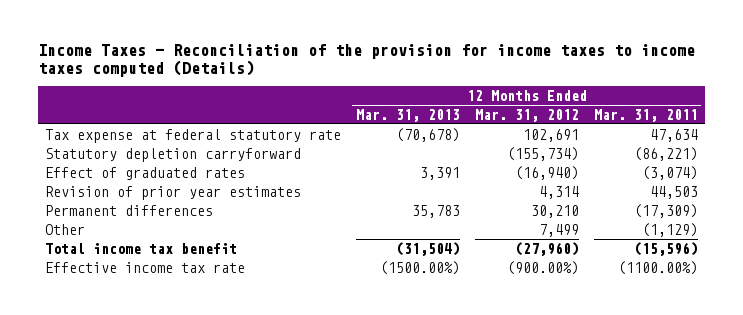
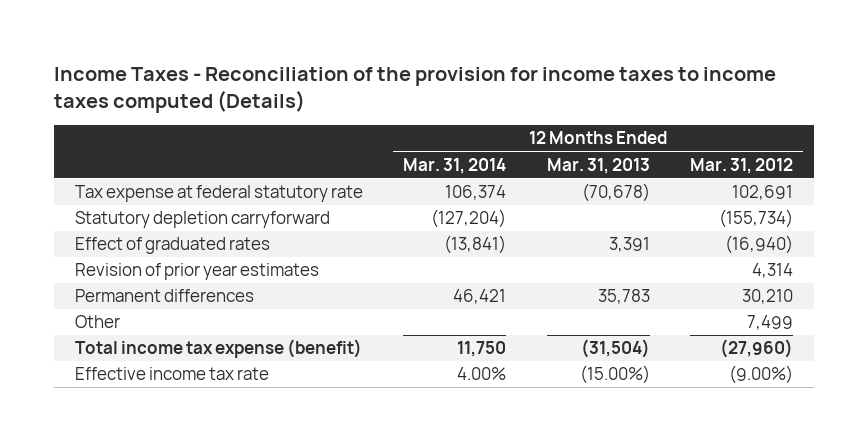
[593,108,698,122] Mar. 31, 2011 -> none
none -> [403,157,507,174] Mar. 31, 2014
[45,242,238,254] Total income tax benefit -> [74,339,362,359] Total income tax expense (benefit)
[379,260,460,275] (1500.00%) -> [579,365,650,385] (15.00%)
[506,260,579,275] (900.00%) -> [729,365,794,385] (9.00%)

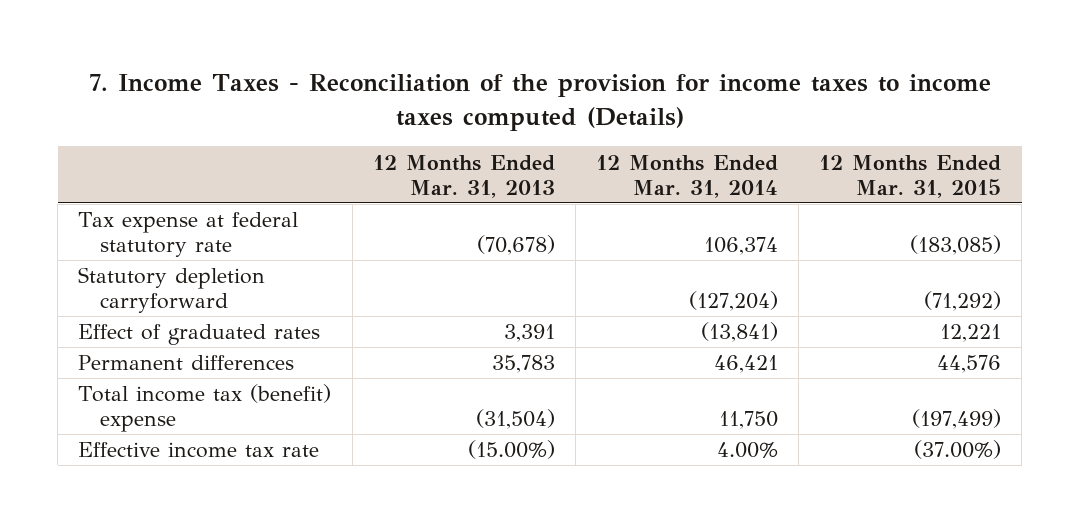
[54,66,777,113] Income Taxes - Reconciliation of the provision for income taxes to income taxes computed (Details) -> [88,74,991,131] 7. Income Taxes - Reconciliation of the provision for income taxes to income taxes computed (Details)
[690,157,794,174] Mar. 31, 2012 -> none
none -> [819,154,1002,198] 12 Months Ended Mar. 31, 2015
[74,263,319,281] Revision of prior year estimates -> none
[74,315,120,329] Other -> none
[74,339,362,359] Total income tax expense (benefit) -> [78,384,332,433] Total income tax (benefit) expense

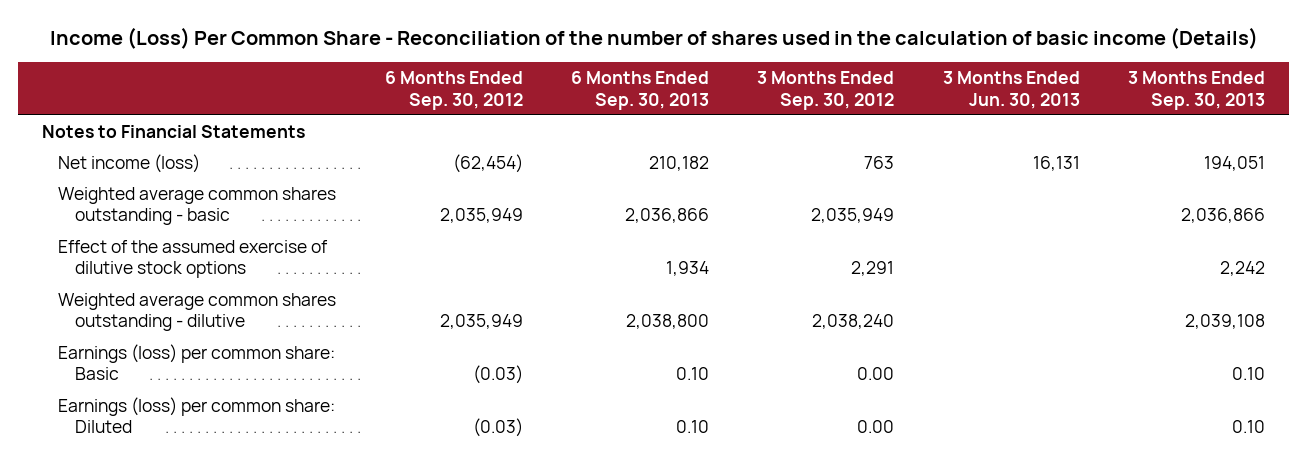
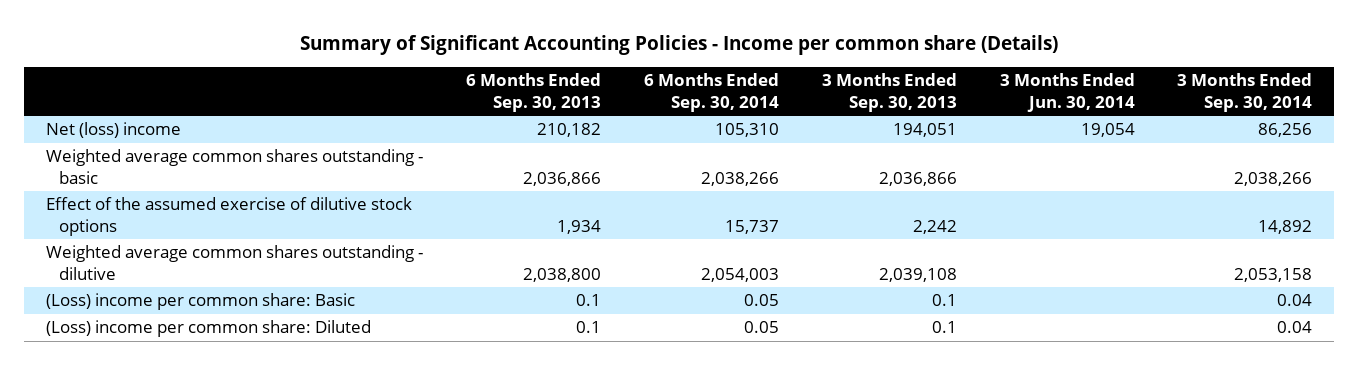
[49,26,1258,49] Income (Loss) Per Common Share - Reconciliation of the number of shares used in the calculation of basic income (Details) -> [300,35,1059,56] Summary of Significant Accounting Policies - Income per common share (Details)
[384,71,523,110] 6 Months Ended Sep. 30, 2012 -> none
[757,71,895,110] 3 Months Ended Sep. 30, 2012 -> none
[942,71,1080,109] 3 Months Ended Jun. 30, 2013 -> none
none -> [643,73,779,112] 6 Months Ended Sep. 30, 2014
none -> [999,73,1135,112] 3 Months Ended Jun. 30, 2014
none -> [1177,73,1313,112] 3 Months Ended Sep. 30, 2014
[42,124,306,138] Notes to Financial Statements -> none
[58,153,201,173] Net income (loss) -> [45,122,181,139] Net (loss) income
[58,343,336,381] Earnings (loss) per common share: Basic -> [45,293,355,311] (Loss) income per common share: Basic
[676,367,710,381] 0.10 -> [575,294,601,307] 0.1
[1232,367,1266,381] 0.10 -> [931,294,957,307] 0.1
[58,396,336,434] Earnings (loss) per common share: Diluted -> [45,320,371,338] (Loss) income per common share: Diluted
[676,420,710,434] 0.10 -> [575,321,601,334] 0.1
[1232,420,1266,434] 0.10 -> [931,321,957,334] 0.1

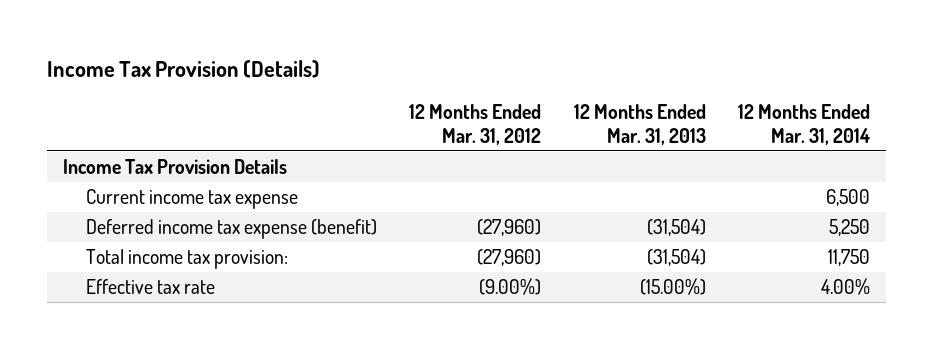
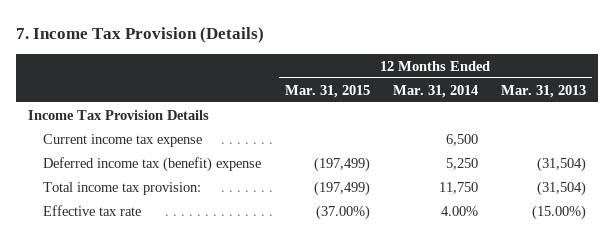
[47,60,321,79] Income Tax Provision (Details) -> [16,27,265,44] 7. Income Tax Provision (Details)
[409,103,542,145] 12 Months Ended Mar. 31, 2012 -> none
none -> [284,84,370,98] Mar. 31, 2015
[86,219,378,240] Deferred income tax expense (benefit) -> [43,156,262,172] Deferred income tax (benefit) expense

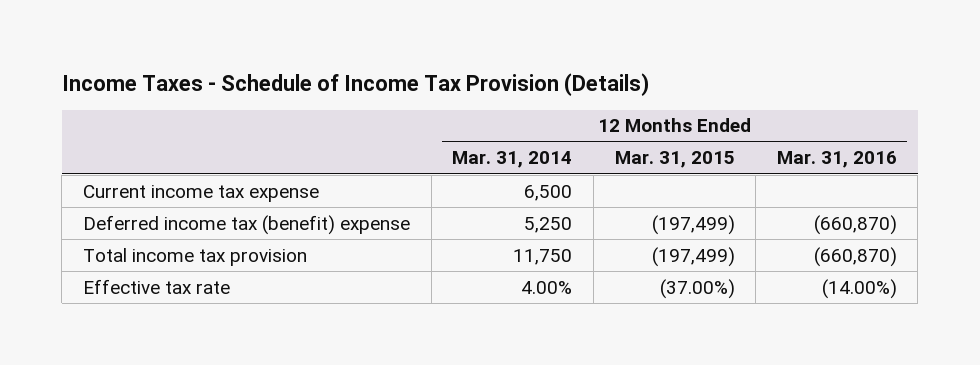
[16,27,265,44] 7. Income Tax Provision (Details) -> [61,72,649,96] Income Taxes - Schedule of Income Tax Provision (Details)
[501,84,587,98] Mar. 31, 2013 -> none
none -> [776,151,897,169] Mar. 31, 2016
[28,109,210,120] Income Tax Provision Details -> none
[43,181,202,195] Total income tax provision: -> [82,247,307,266] Total income tax provision

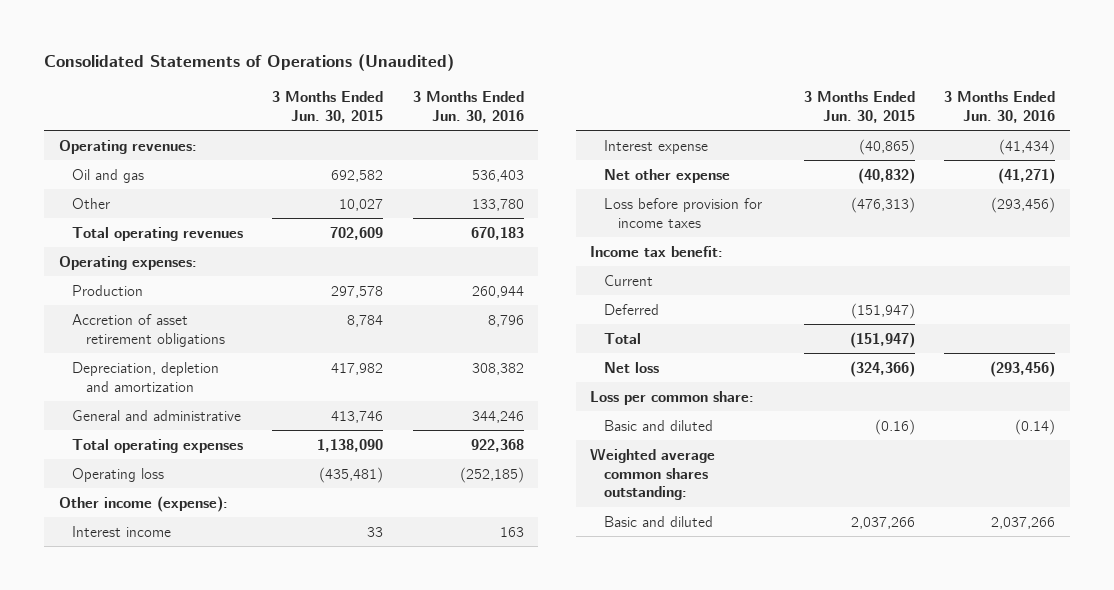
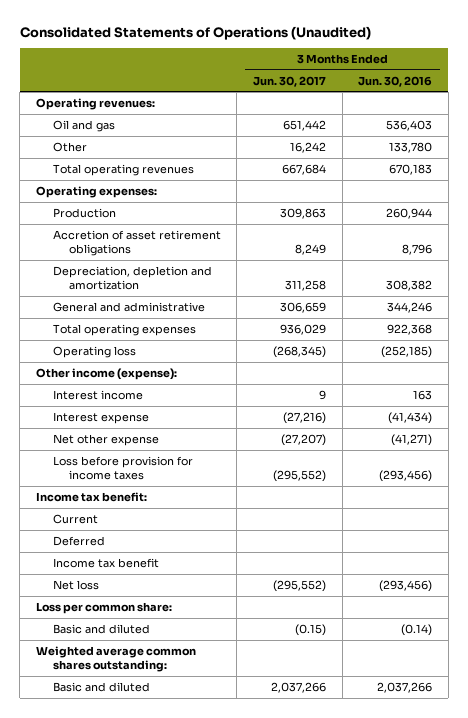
[272,90,384,123] 3 Months Ended Jun. 30, 2015 -> none
none -> [253,75,327,87] Jun. 30, 2017
[603,332,641,344] Total -> [52,557,159,568] Income tax benefit

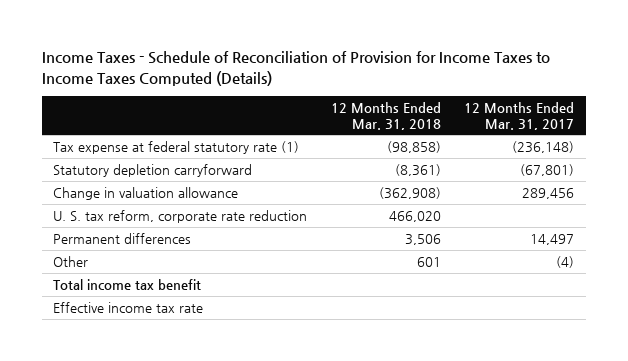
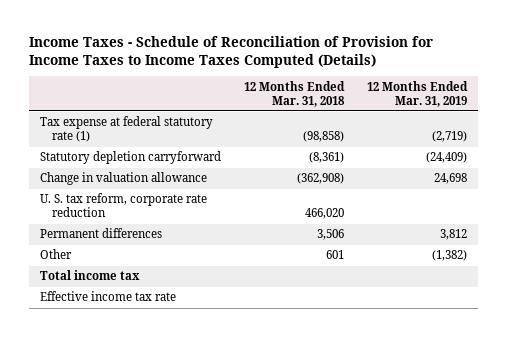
[464,101,575,130] 12 Months Ended Mar. 31, 2017 -> none
none -> [366,80,468,107] 12 Months Ended Mar. 31, 2019
[53,279,202,291] Total income tax benefit -> [40,270,141,281] Total income tax

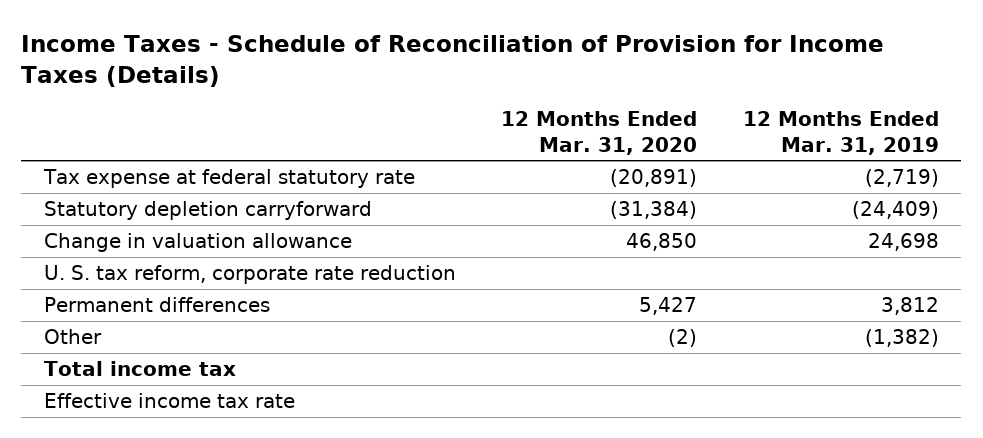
[28,35,433,68] Income Taxes - Schedule of Reconciliation of Provision for Income Taxes to Income Taxes Computed (Details) -> [21,35,885,88] Income Taxes - Schedule of Reconciliation of Provision for Income Taxes (Details)
[243,80,345,107] 12 Months Ended Mar. 31, 2018 -> none
none -> [501,111,698,155] 12 Months Ended Mar. 31, 2020
[40,116,214,143] Tax expense at federal statutory rate (1) -> [43,169,416,189] Tax expense at federal statutory rate

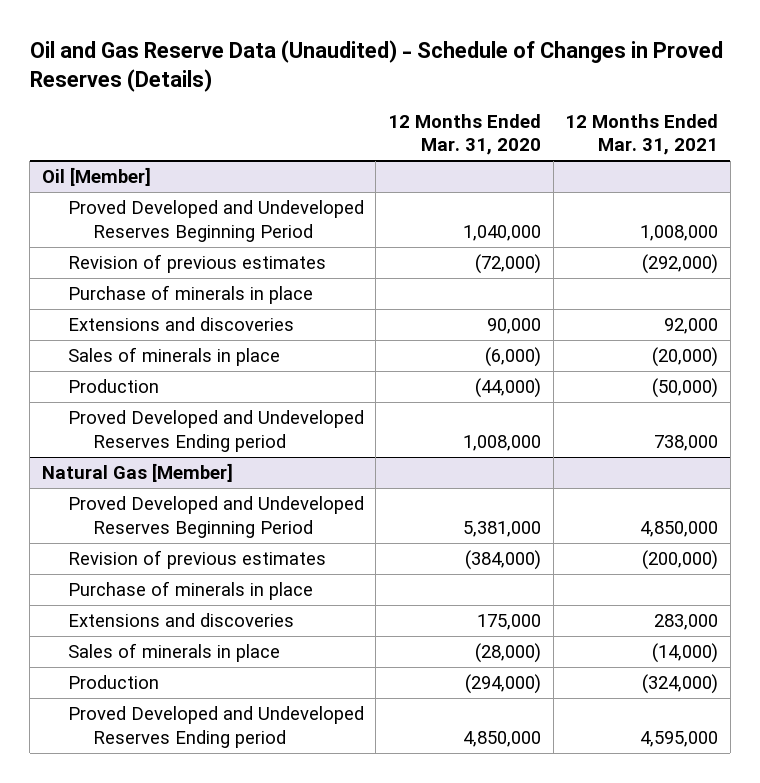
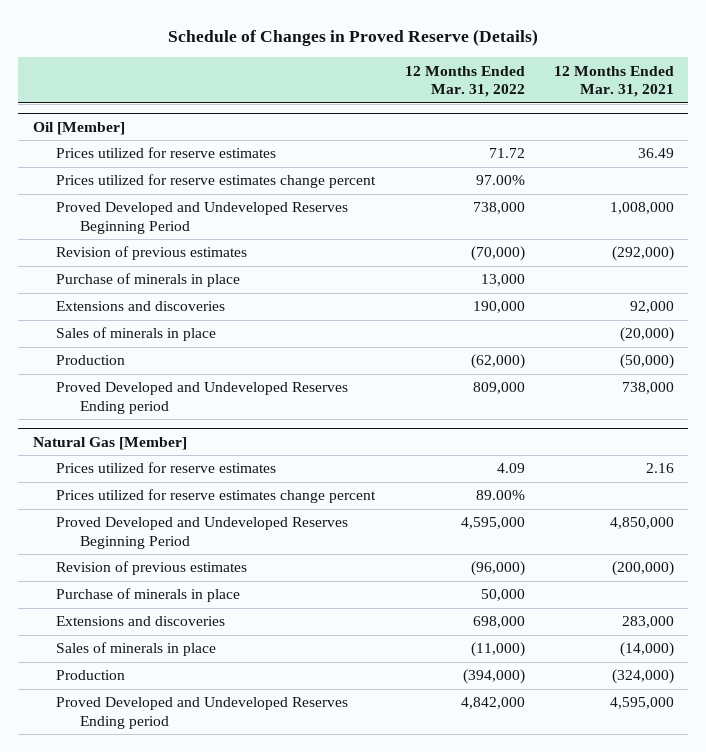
[29,40,723,93] Oil and Gas Reserve Data (Unaudited) - Schedule of Changes in Proved Reserves (Details) -> [168,29,539,47] Schedule of Changes in Proved Reserve (Details)
[387,113,541,156] 12 Months Ended Mar. 31, 2020 -> none
none -> [404,65,525,98] 12 Months Ended Mar. 31, 2022
none -> [56,147,277,159] Prices utilized for reserve estimates
none -> [56,174,377,189] Prices utilized for reserve estimates change percent
none -> [56,462,277,474] Prices utilized for reserve estimates
none -> [56,489,377,504] Prices utilized for reserve estimates change percent

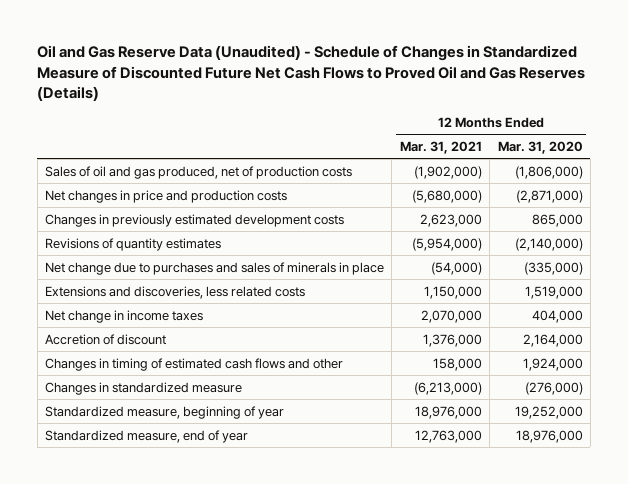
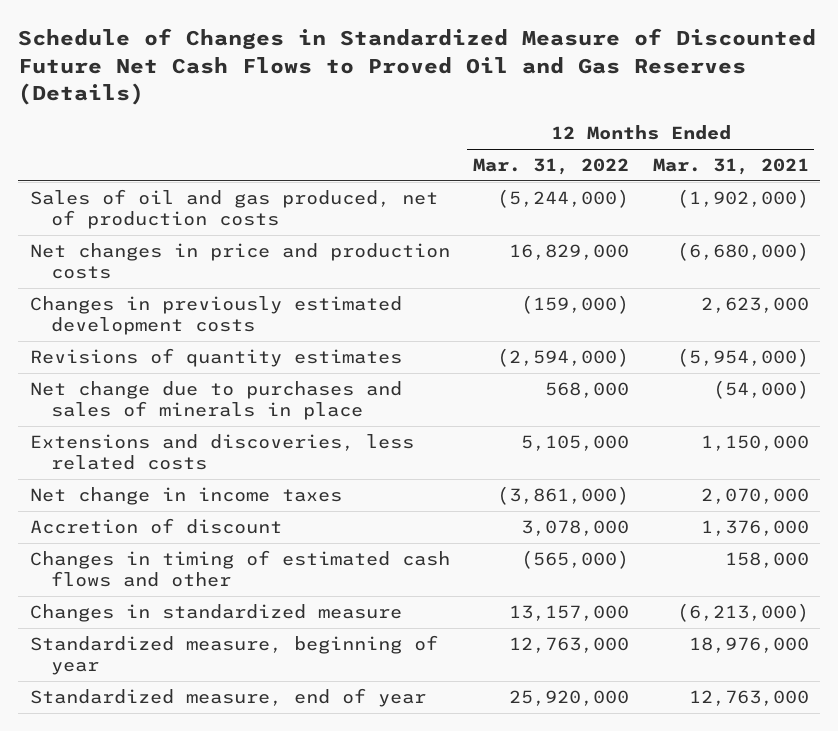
[37,45,586,101] Oil and Gas Reserve Data (Unaudited) - Schedule of Changes in Standardized Measure of Discounted Future Net Cash Flows to Proved Oil and Gas Reserves (Details) -> [18,28,817,105] Schedule of Changes in Standardized Measure of Discounted Future Net Cash Flows to Proved Oil and Gas Reserves (Details)
[497,140,583,154] Mar. 31, 2020 -> none
none -> [473,158,630,176] Mar. 31, 2022
[411,189,482,203] (5,680,000) -> [676,242,809,262] (6,680,000)

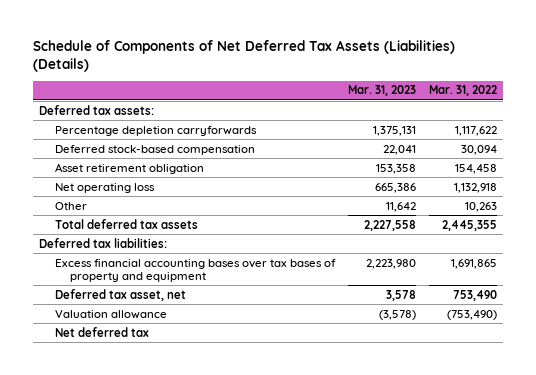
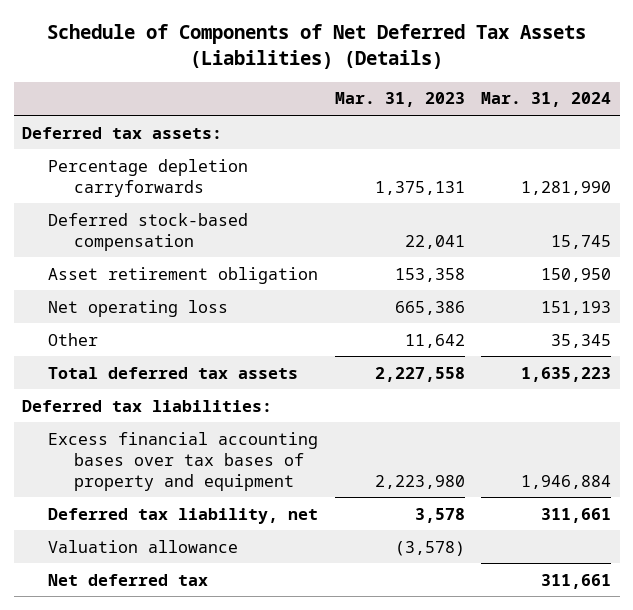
[428,85,497,97] Mar. 31, 2022 -> none
none -> [481,92,612,108] Mar. 31, 2024
[54,288,186,301] Deferred tax asset, net -> [48,507,319,524] Deferred tax liability, net

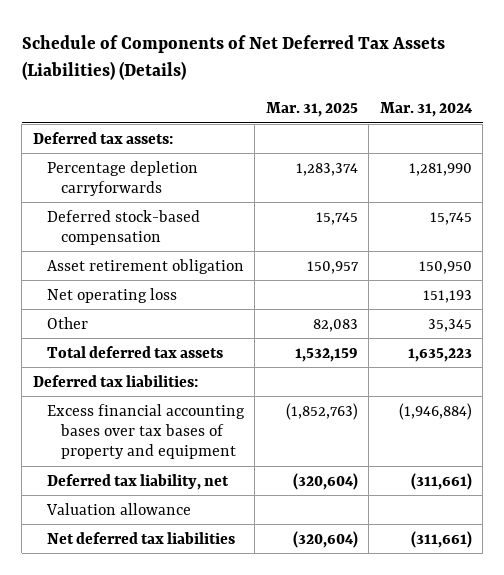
[334,92,465,108] Mar. 31, 2023 -> none
none -> [265,102,358,118] Mar. 31, 2025
[521,474,612,489] 1,946,884 -> [398,402,472,420] (1,946,884)
[541,507,612,523] 311,661 -> [410,472,472,490] (311,661)
[48,573,209,586] Net deferred tax -> [46,531,235,544] Net deferred tax liabilities
[541,573,612,589] 311,661 -> [410,530,472,548] (311,661)

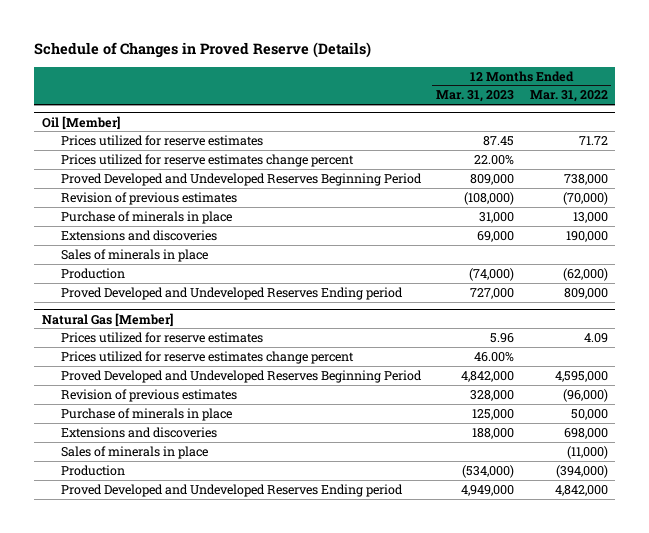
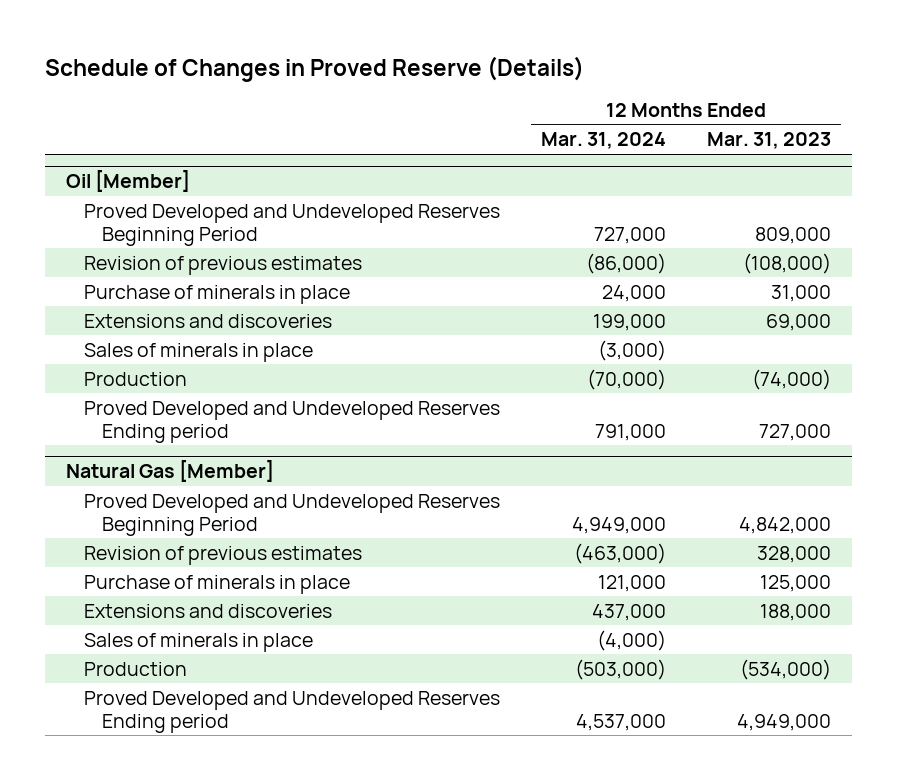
[529,90,608,103] Mar. 31, 2022 -> none
none -> [541,132,667,150] Mar. 31, 2024
[60,134,263,146] Prices utilized for reserve estimates -> none
[60,153,354,167] Prices utilized for reserve estimates change percent -> none
[60,331,263,343] Prices utilized for reserve estimates -> none
[60,350,354,364] Prices utilized for reserve estimates change percent -> none

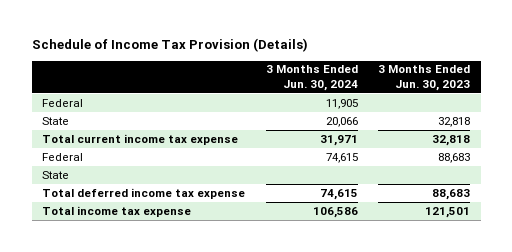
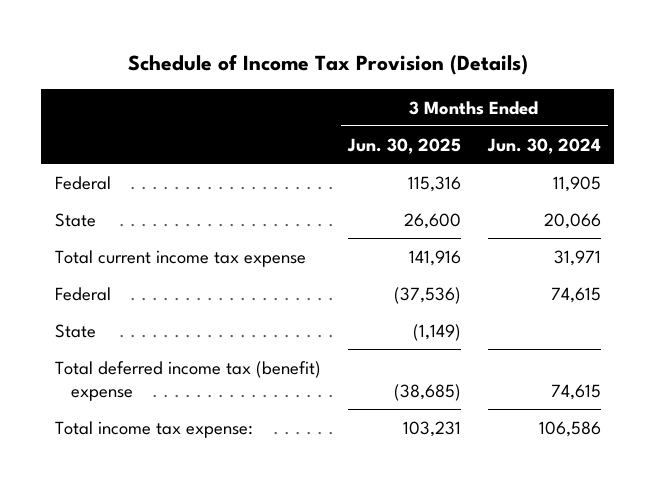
[378,65,471,92] 3 Months Ended Jun. 30, 2023 -> none
none -> [346,137,461,154] Jun. 30, 2025
[41,187,245,199] Total deferred income tax expense -> [54,360,321,401] Total deferred income tax (benefit) expense
[41,205,191,217] Total income tax expense -> [54,420,253,438] Total income tax expense:

